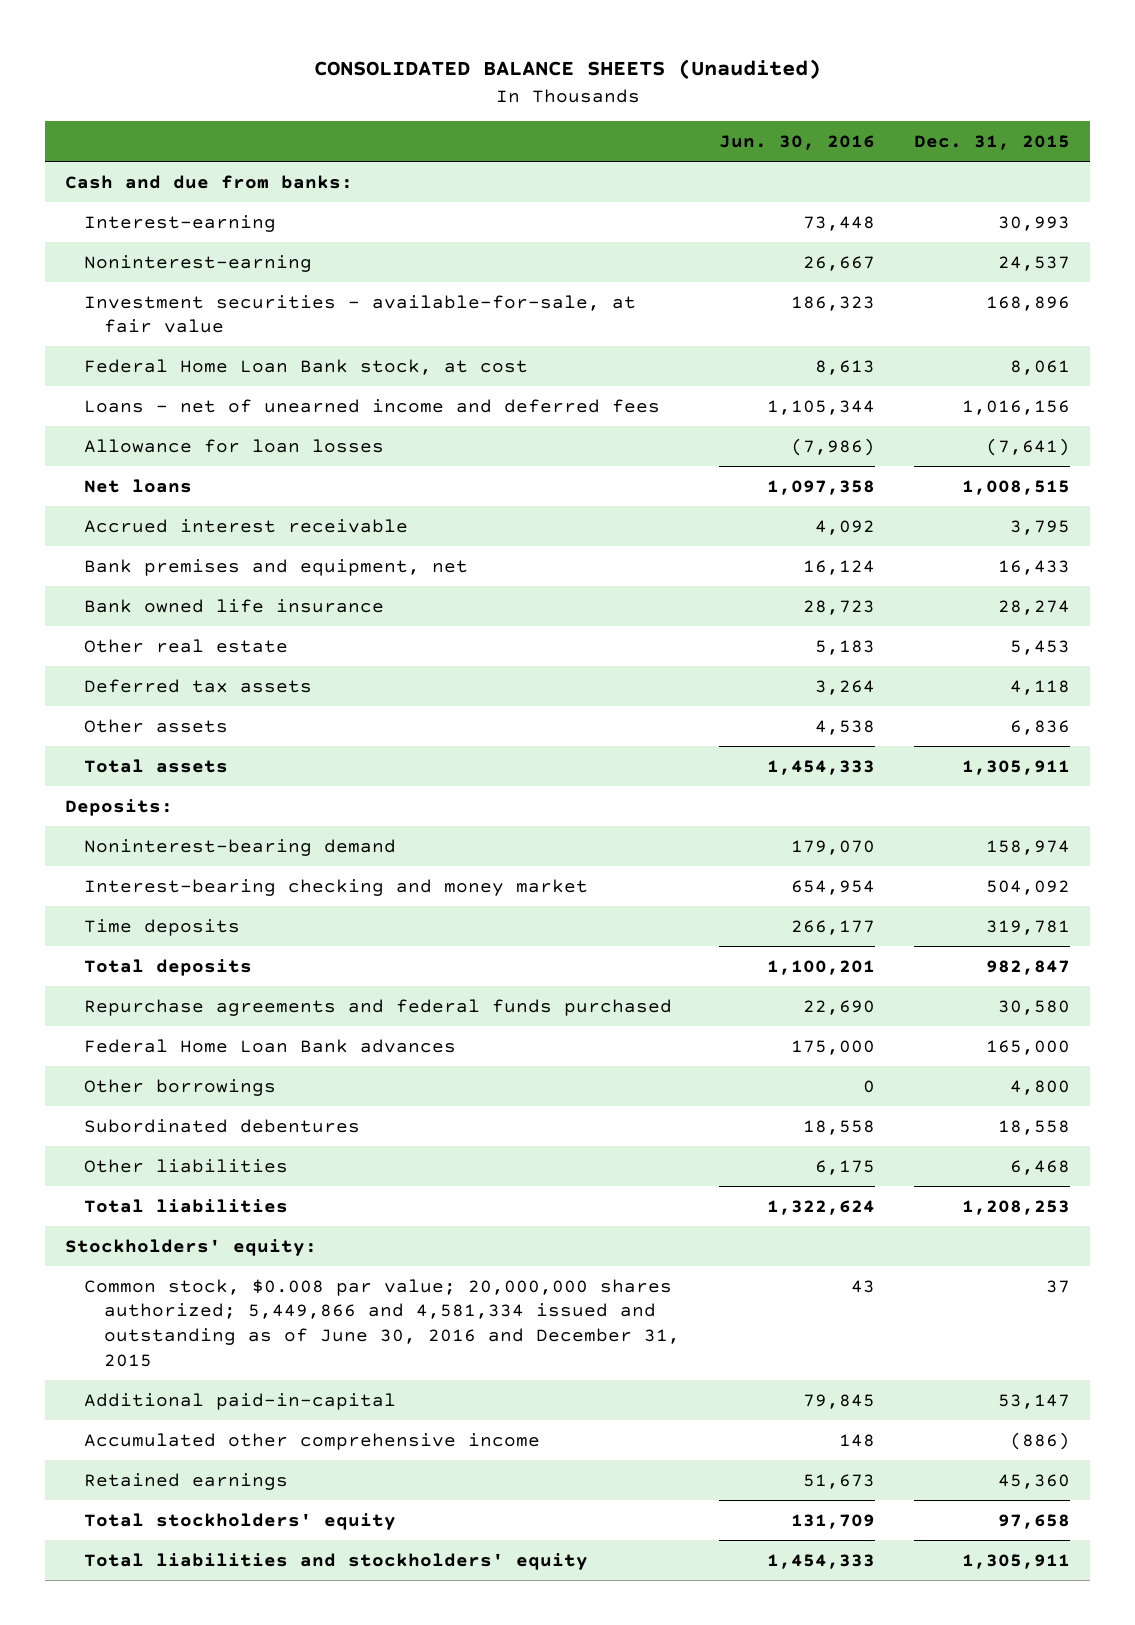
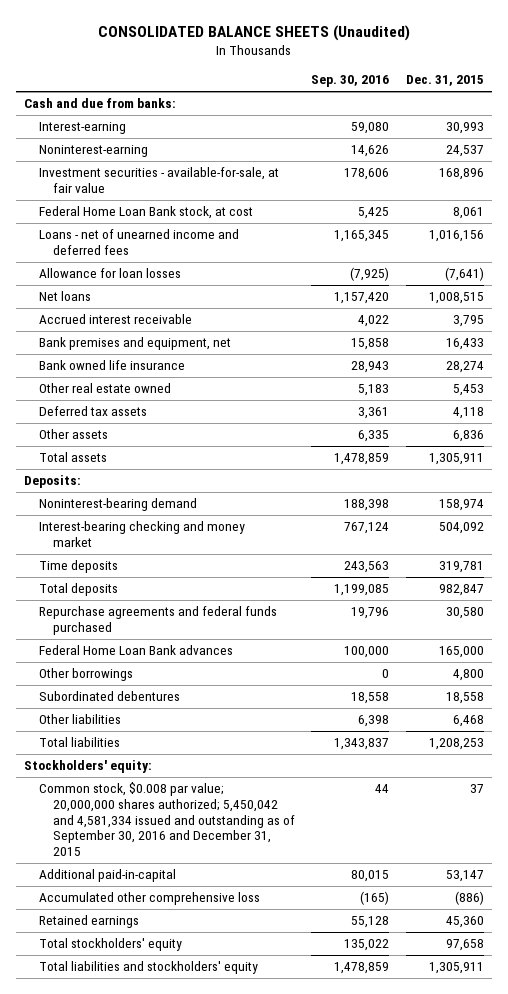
[718,135,875,151] Jun. 30, 2016 -> none
none -> [311,75,390,88] Sep. 30, 2016
[84,638,289,653] Other real estate -> [38,383,171,394] Other real estate owned
[84,1278,680,1367] Common stock, $0.008 par value; 20,000,000 shares authorized; 5,449,866 and 4,581,334 issued and outstanding as of June 30, 2016 and December 31, 2015 -> [38,782,296,857] Common stock, $0.008 par value; 20,000,000 shares authorized; 5,450,042 and 4,581,334 issued and outstanding as of September 30, 2016 and December 31, 2015
[84,1432,541,1450] Accumulated other comprehensive income -> [38,892,260,906] Accumulated other comprehensive loss

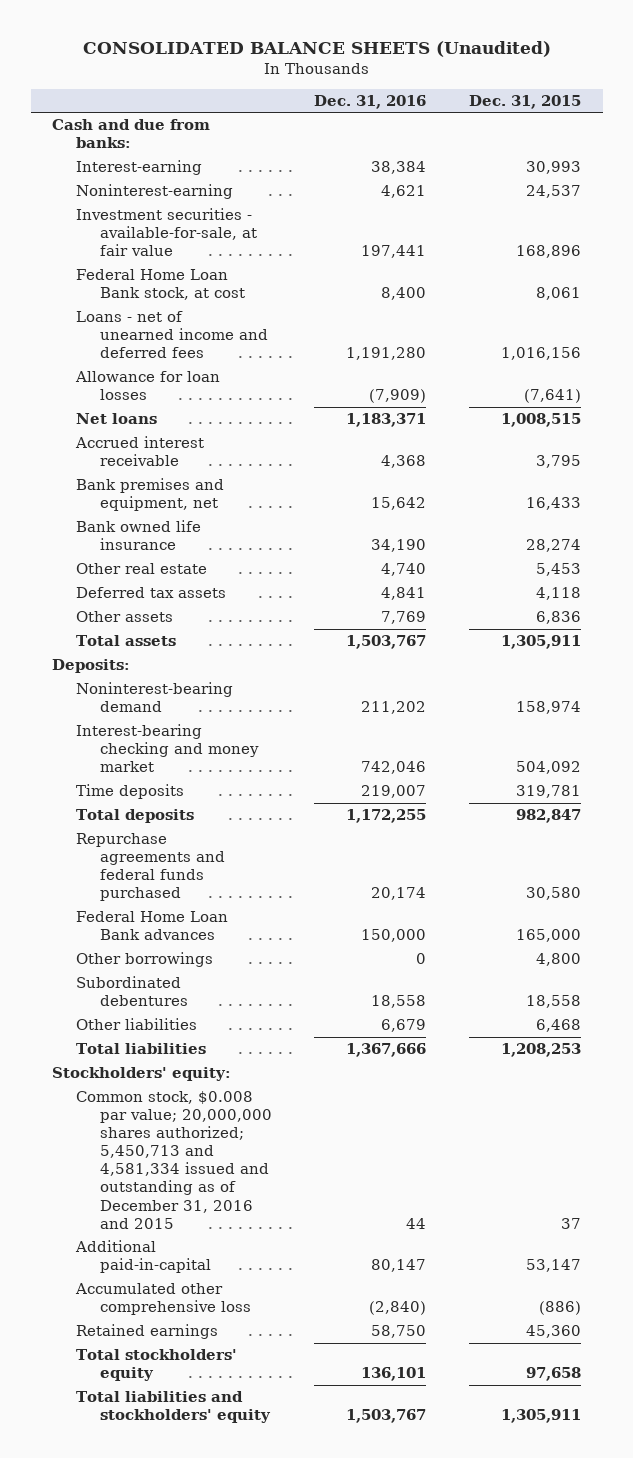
[311,75,390,88] Sep. 30, 2016 -> none
none -> [314,94,427,109] Dec. 31, 2016
[38,383,171,394] Other real estate owned -> [75,563,207,575] Other real estate
[38,782,296,857] Common stock, $0.008 par value; 20,000,000 shares authorized; 5,450,042 and 4,581,334 issued and outstanding as of September 30, 2016 and December 31, 2015 -> [75,1091,272,1229] Common stock, $0.008 par value; 20,000,000 shares authorized; 5,450,713 and 4,581,334 issued and outstanding as of December 31, 2016 and 2015

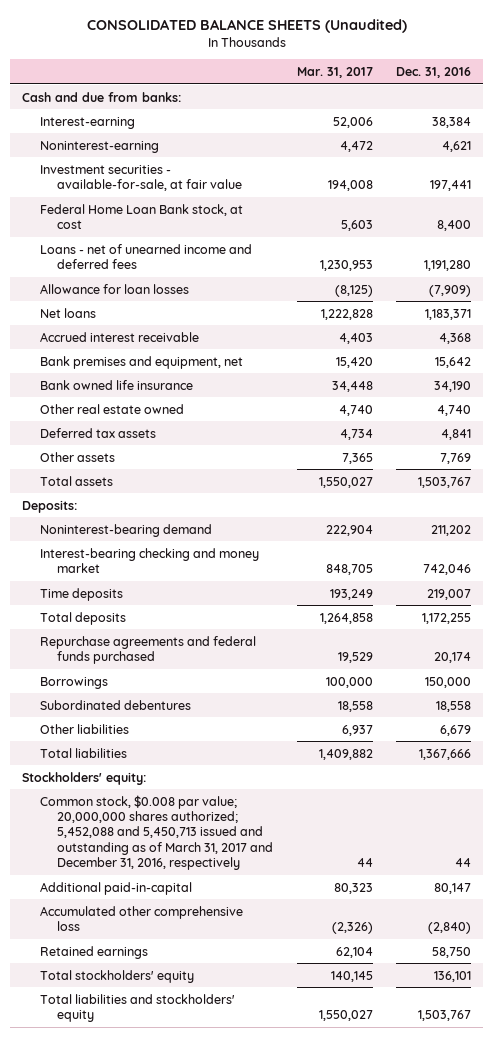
[469,94,582,109] Dec. 31, 2015 -> none
none -> [296,66,373,78] Mar. 31, 2017
[75,563,207,575] Other real estate -> [39,403,184,414] Other real estate owned
[75,911,228,941] Federal Home Loan Bank advances -> none
[75,952,213,968] Other borrowings -> [39,676,108,689] Borrowings
[416,953,427,965] 0 -> [425,676,472,688] 150,000
[75,1091,272,1229] Common stock, $0.008 par value; 20,000,000 shares authorized; 5,450,713 and 4,581,334 issued and outstanding as of December 31, 2016 and 2015 -> [39,794,274,871] Common stock, $0.008 par value; 20,000,000 shares authorized; 5,452,088 and 5,450,713 issued and outstanding as of March 31, 2017 and December 31, 2016, respectively

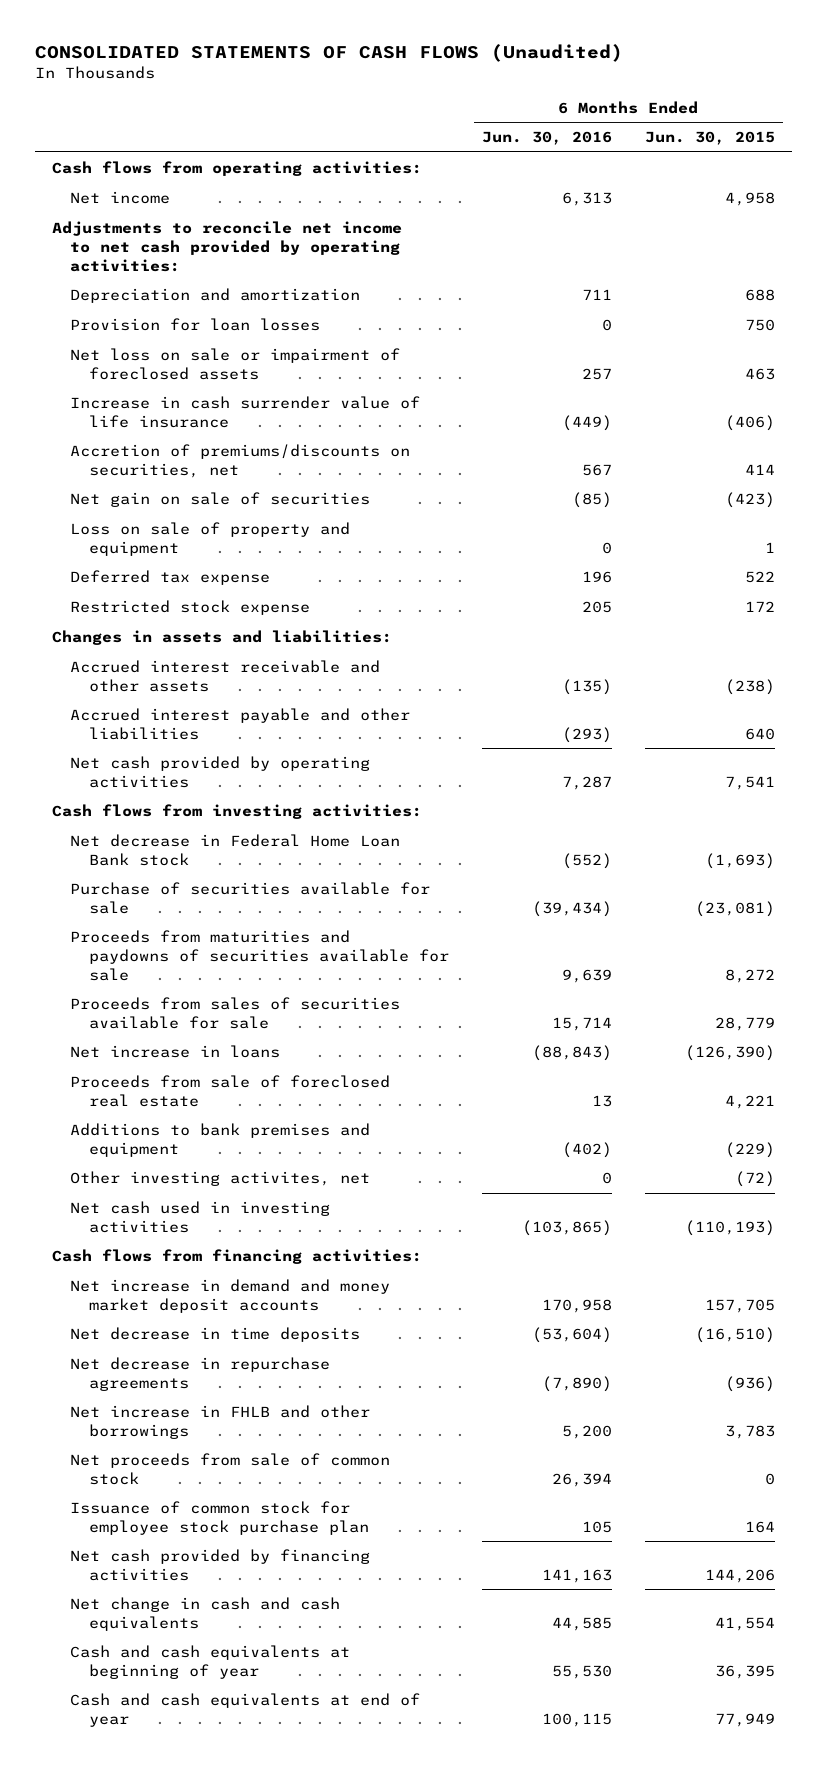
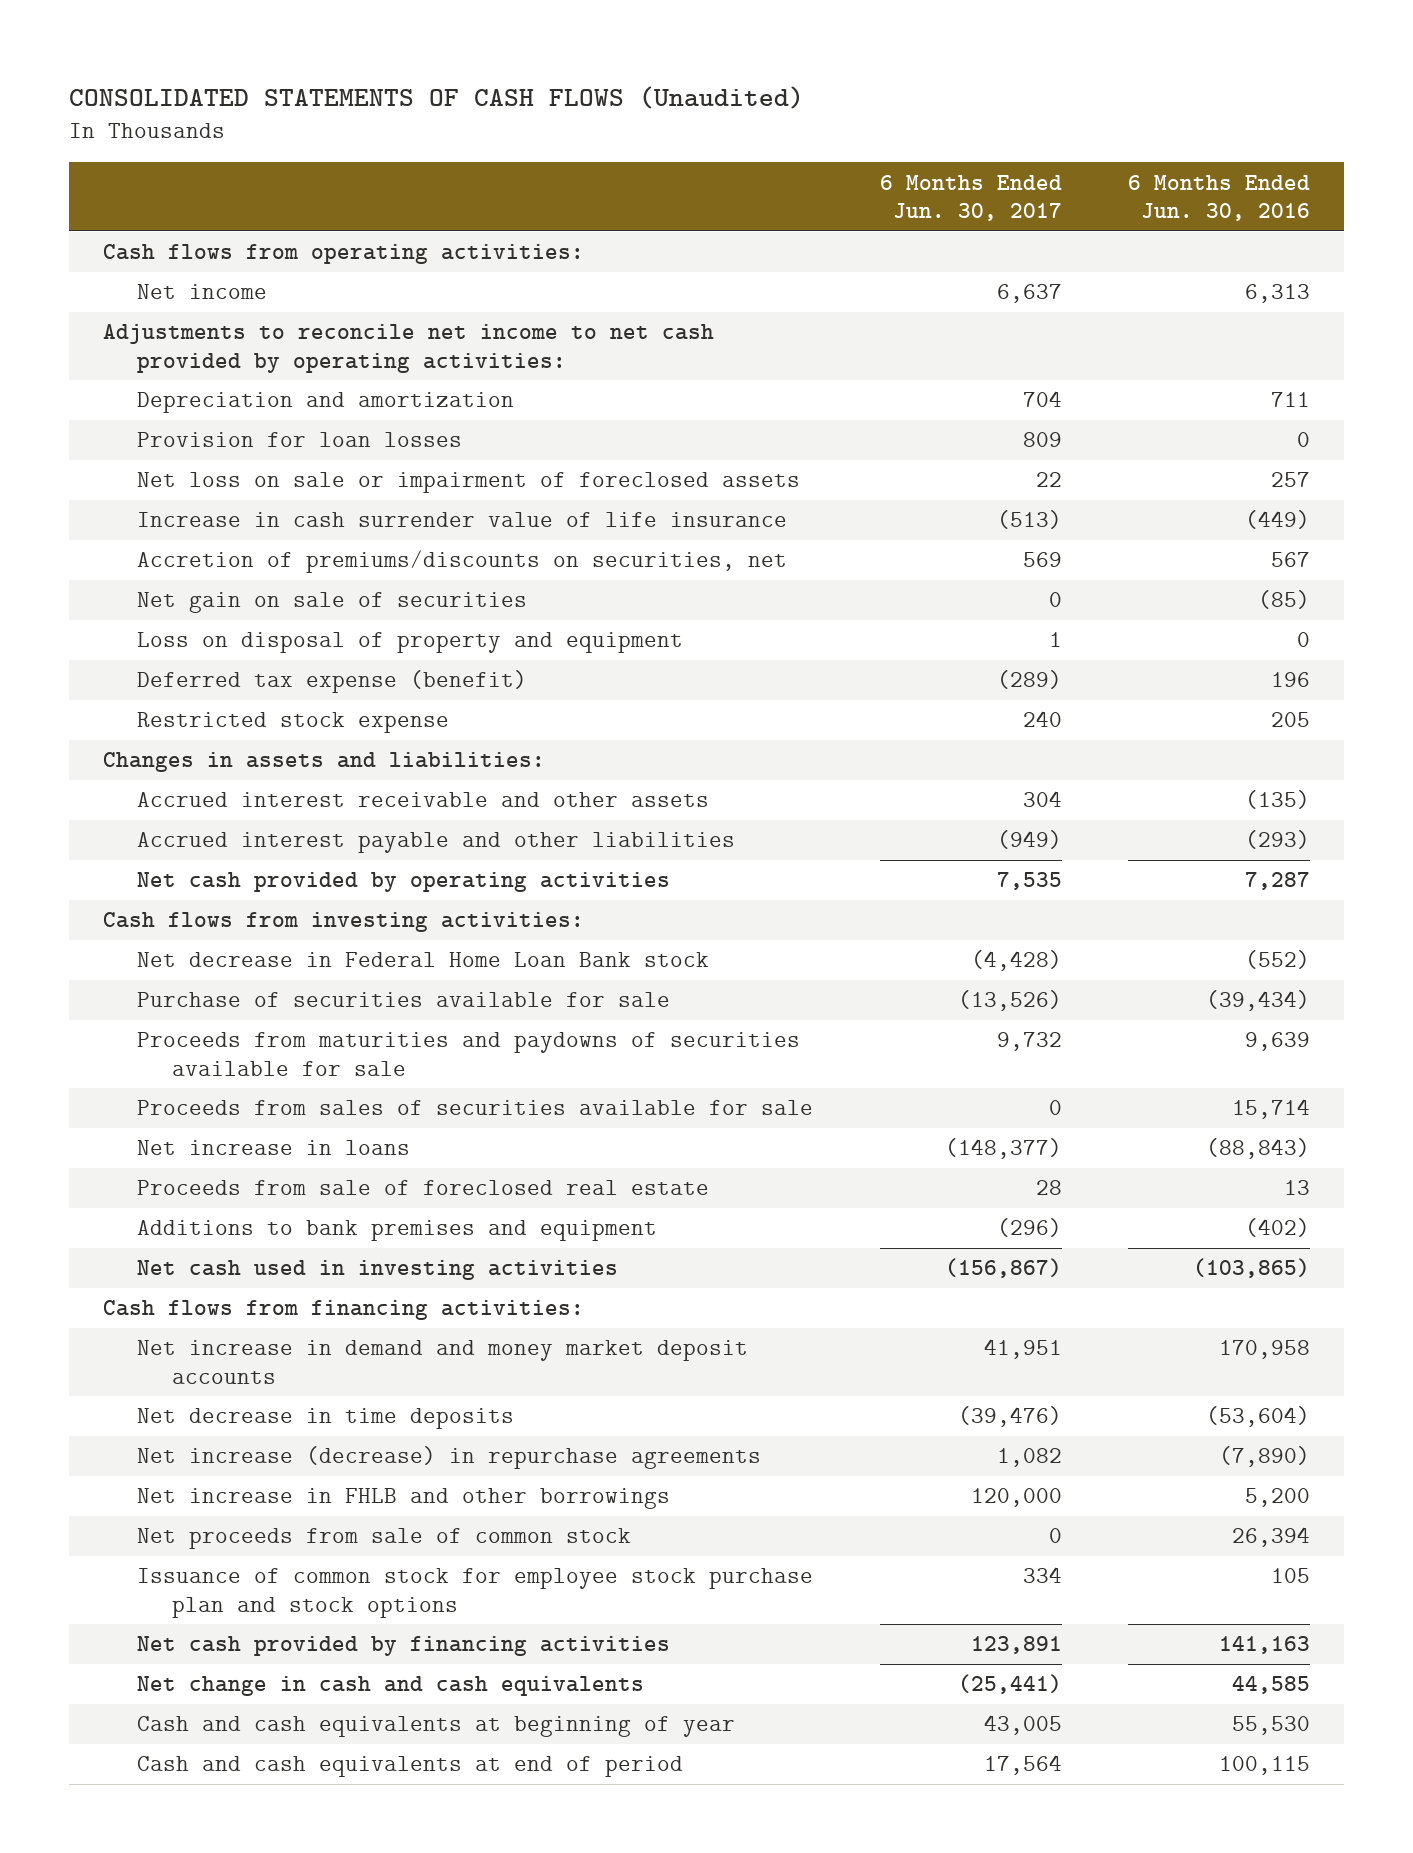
[645,131,776,146] Jun. 30, 2015 -> none
none -> [879,174,1062,222] 6 Months Ended Jun. 30, 2017
[70,521,351,556] Loss on sale of property and equipment -> [137,632,684,654] Loss on disposal of property and equipment
[70,569,271,585] Deferred tax expense -> [137,670,528,694] Deferred tax expense (benefit)
[70,1170,371,1186] Other investing activites, net -> none
[70,1356,331,1391] Net decrease in repurchase agreements -> [137,1446,762,1470] Net increase (decrease) in repurchase agreements
[70,1500,369,1535] Issuance of common stock for employee stock purchase plan -> [137,1568,814,1618] Issuance of common stock for employee stock purchase plan and stock options
[70,1692,421,1727] Cash and cash equivalents at end of year -> [137,1756,684,1778] Cash and cash equivalents at end of period

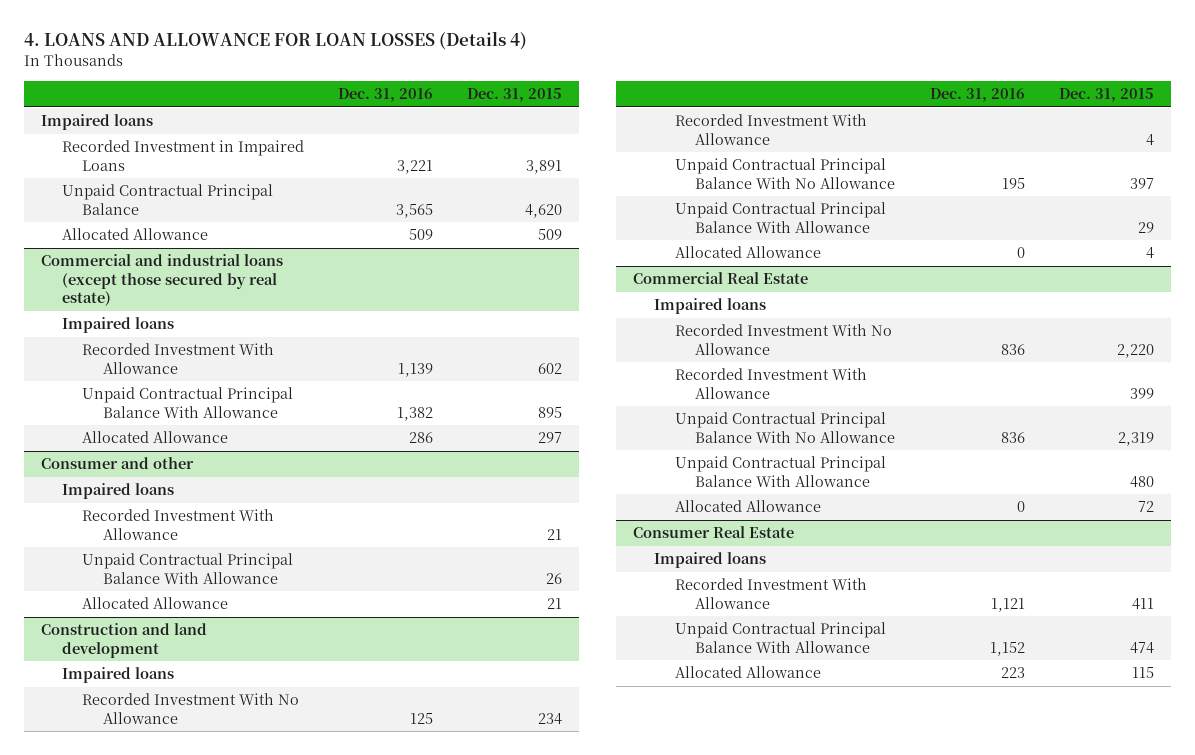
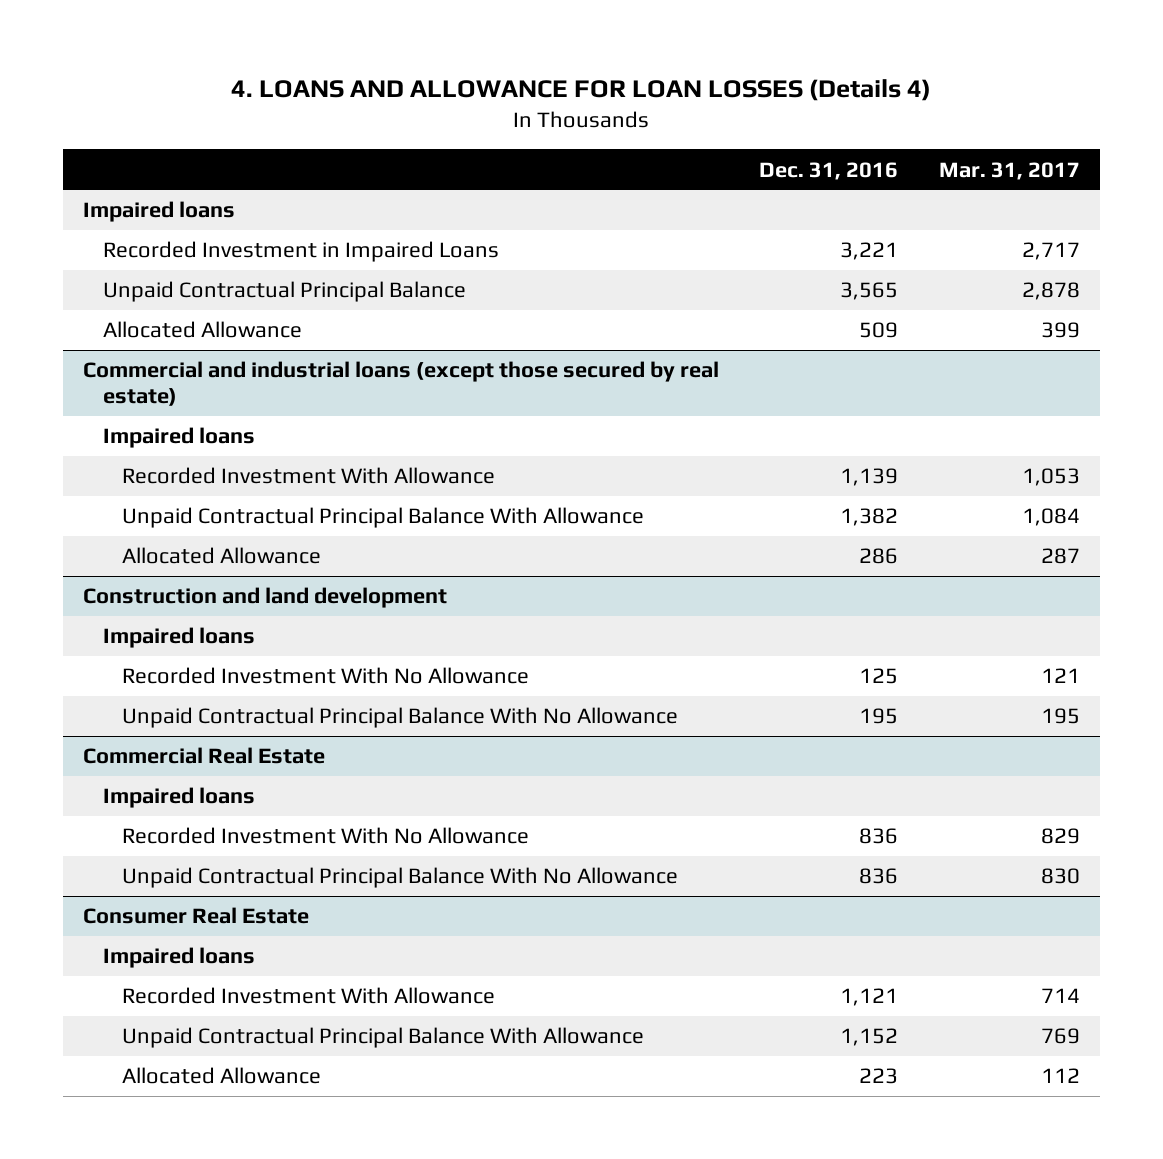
[467,88,563,103] Dec. 31, 2015 -> none
none -> [938,161,1080,180] Mar. 31, 2017
[40,457,194,470] Consumer and other -> none
[61,483,174,500] Impaired loans -> none
[82,509,275,540] Recorded Investment With Allowance -> none
[82,553,294,584] Unpaid Contractual Principal Balance With Allowance -> none
[82,597,229,610] Allocated Allowance -> none
[674,114,867,145] Recorded Investment With Allowance -> none
[674,202,886,233] Unpaid Contractual Principal Balance With Allowance -> none
[674,246,821,259] Allocated Allowance -> none
[674,368,867,399] Recorded Investment With Allowance -> none
[674,456,886,487] Unpaid Contractual Principal Balance With Allowance -> none
[674,500,821,513] Allocated Allowance -> none

